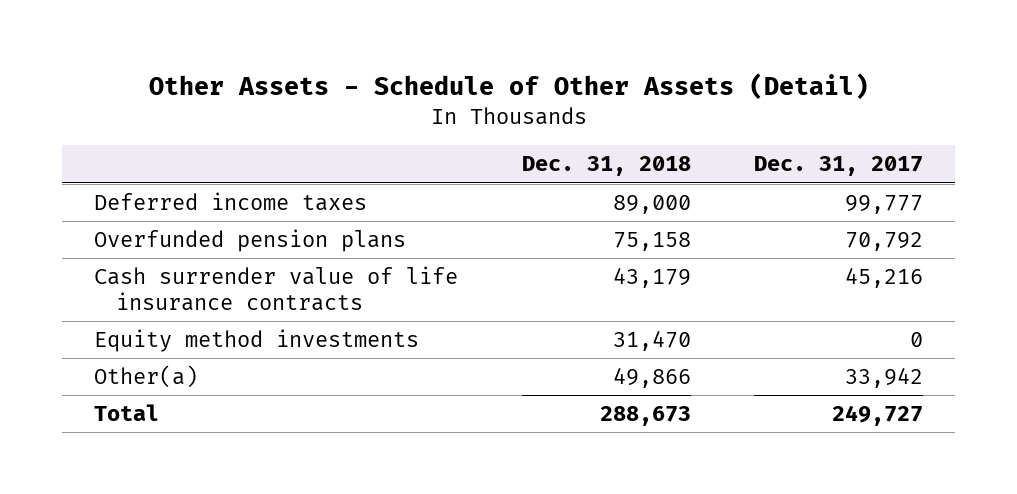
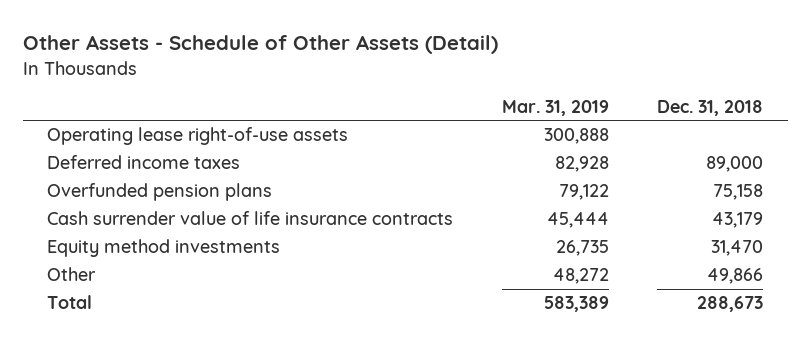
[754,156,924,177] Dec. 31, 2017 -> none
none -> [501,99,609,116] Mar. 31, 2019
none -> [46,127,348,146] Operating lease right-of-use assets
[94,365,199,389] Other(a) -> [46,267,96,282] Other

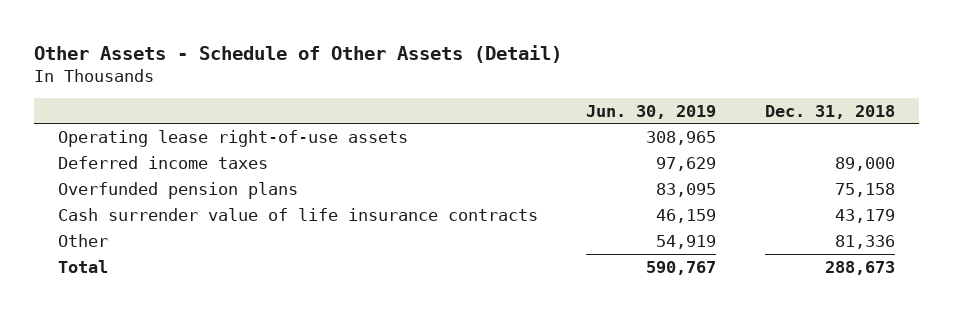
[501,99,609,116] Mar. 31, 2019 -> none
none -> [586,104,717,119] Jun. 30, 2019
[46,239,280,258] Equity method investments -> none
[707,268,764,285] 49,866 -> [834,234,895,249] 81,336

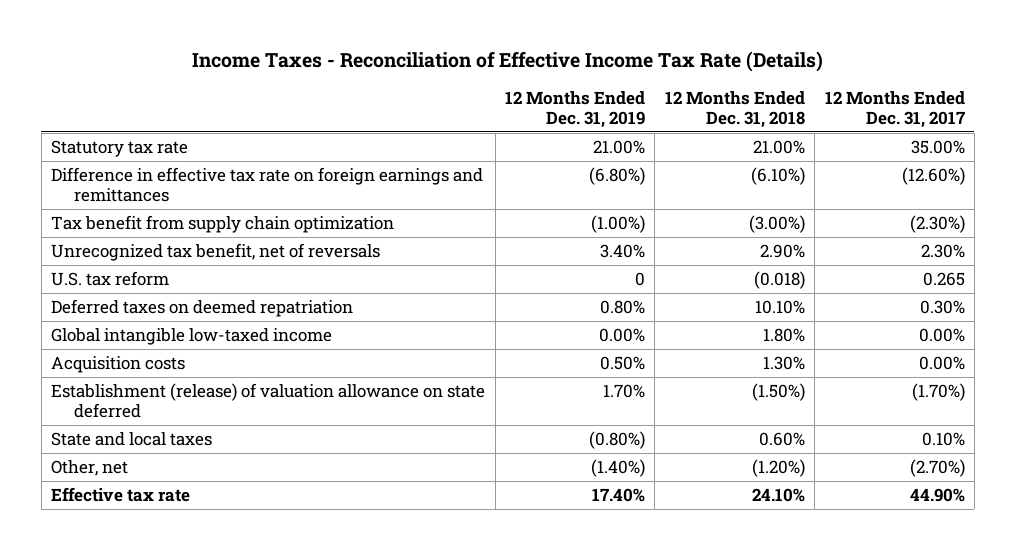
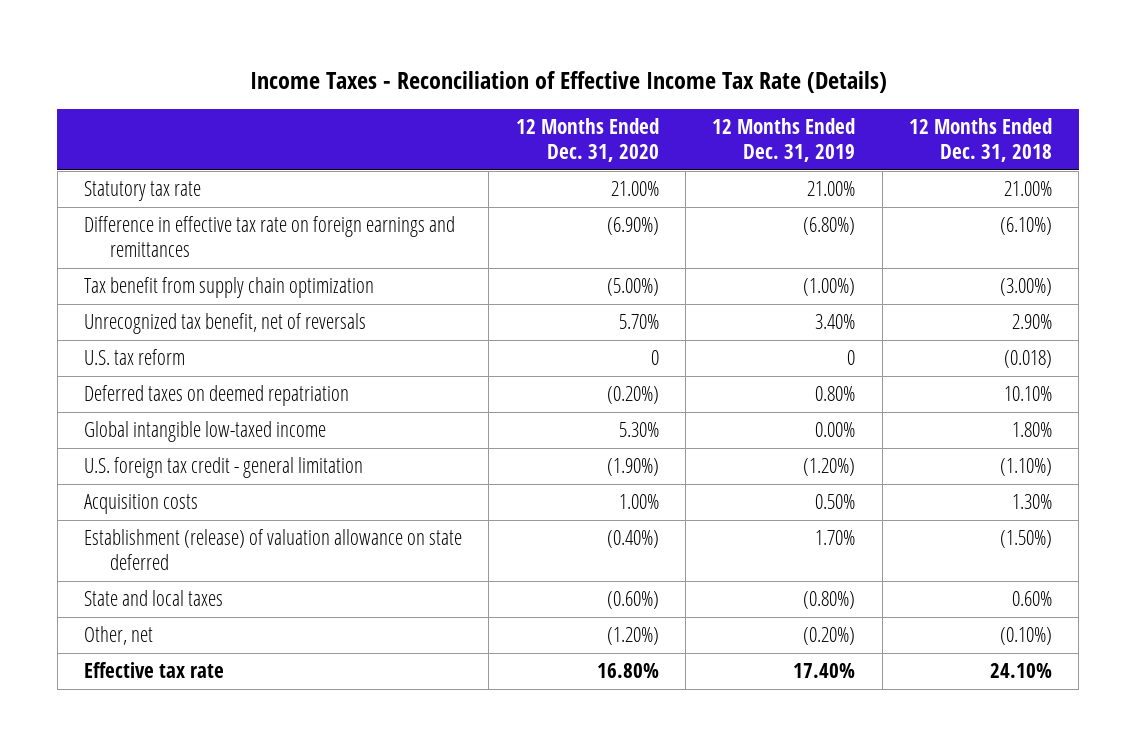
[824,91,965,129] 12 Months Ended Dec. 31, 2017 -> none
none -> [515,118,659,163] 12 Months Ended Dec. 31, 2020
none -> [84,457,364,479] U.S. foreign tax credit - general limitation
[590,458,645,477] (1.40%) -> [803,627,856,646] (0.20%)
[751,458,805,477] (1.20%) -> [999,627,1052,646] (0.10%)

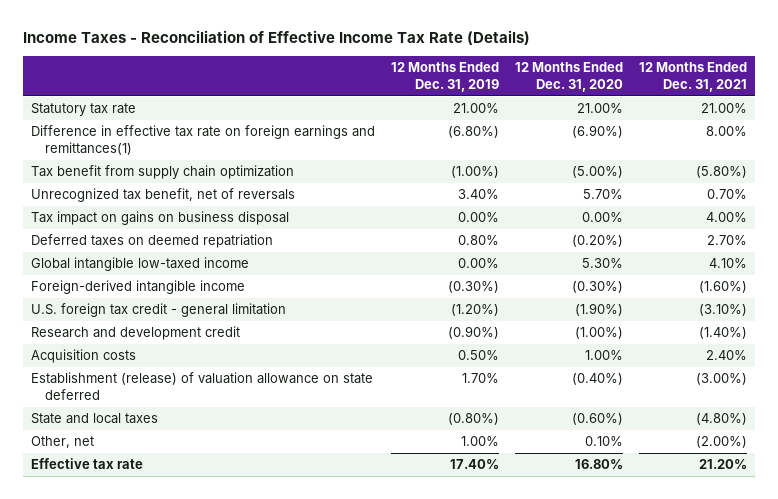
[908,118,1052,163] 12 Months Ended Dec. 31, 2018 -> none
none -> [639,61,748,92] 12 Months Ended Dec. 31, 2021
[84,216,456,257] Difference in effective tax rate on foreign earnings and remittances -> [30,125,375,155] Difference in effective tax rate on foreign earnings and remittances(1)
[84,349,186,366] U.S. tax reform -> none
none -> [30,211,289,226] Tax impact on gains on business disposal
none -> [30,280,245,295] Foreign-derived intangible income
none -> [30,326,240,341] Research and development credit
[606,627,659,646] (1.20%) -> [585,436,624,447] 0.10%
[803,627,856,646] (0.20%) -> [461,436,500,447] 1.00%

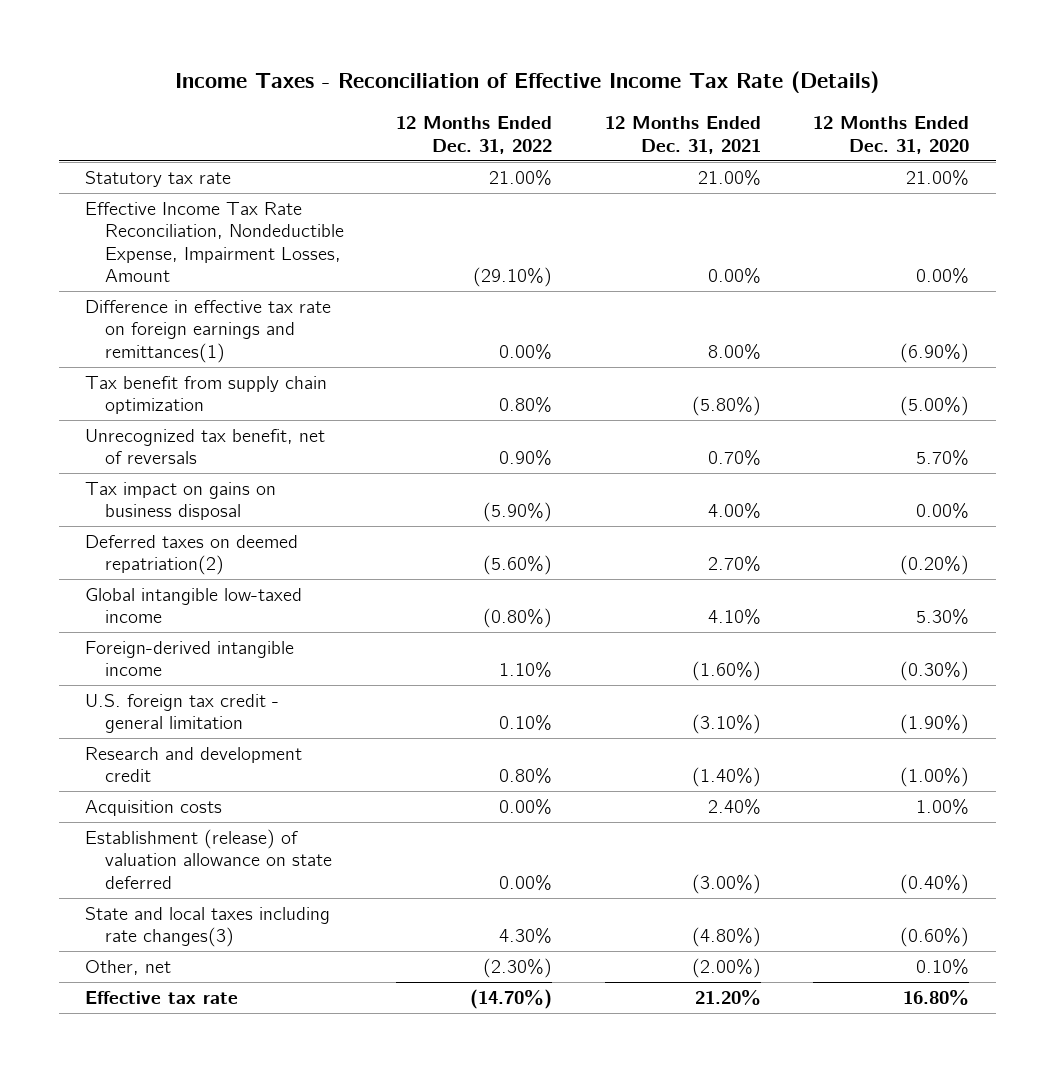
[391,61,500,92] 12 Months Ended Dec. 31, 2019 -> none
none -> [396,116,553,154] 12 Months Ended Dec. 31, 2022
none -> [84,202,344,282] Effective Income Tax Rate Reconciliation, Nondeductible Expense, Impairment Losses, Amount
[30,234,273,249] Deferred taxes on deemed repatriation -> [84,535,298,576] Deferred taxes on deemed repatriation(2)
[30,413,158,425] State and local taxes -> [84,907,330,948] State and local taxes including rate changes(3)

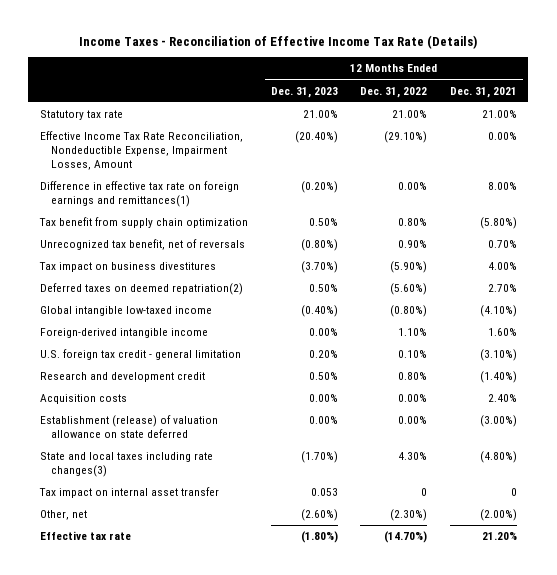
[813,116,970,154] 12 Months Ended Dec. 31, 2020 -> none
none -> [270,86,338,98] Dec. 31, 2023
[84,482,276,521] Tax impact on gains on business disposal -> [38,262,216,273] Tax impact on business divestitures
[707,609,761,626] 4.10% -> [479,305,517,318] (4.10%)
[691,661,761,682] (1.60%) -> [487,328,517,337] 1.60%
none -> [38,487,219,499] Tax impact on internal asset transfer

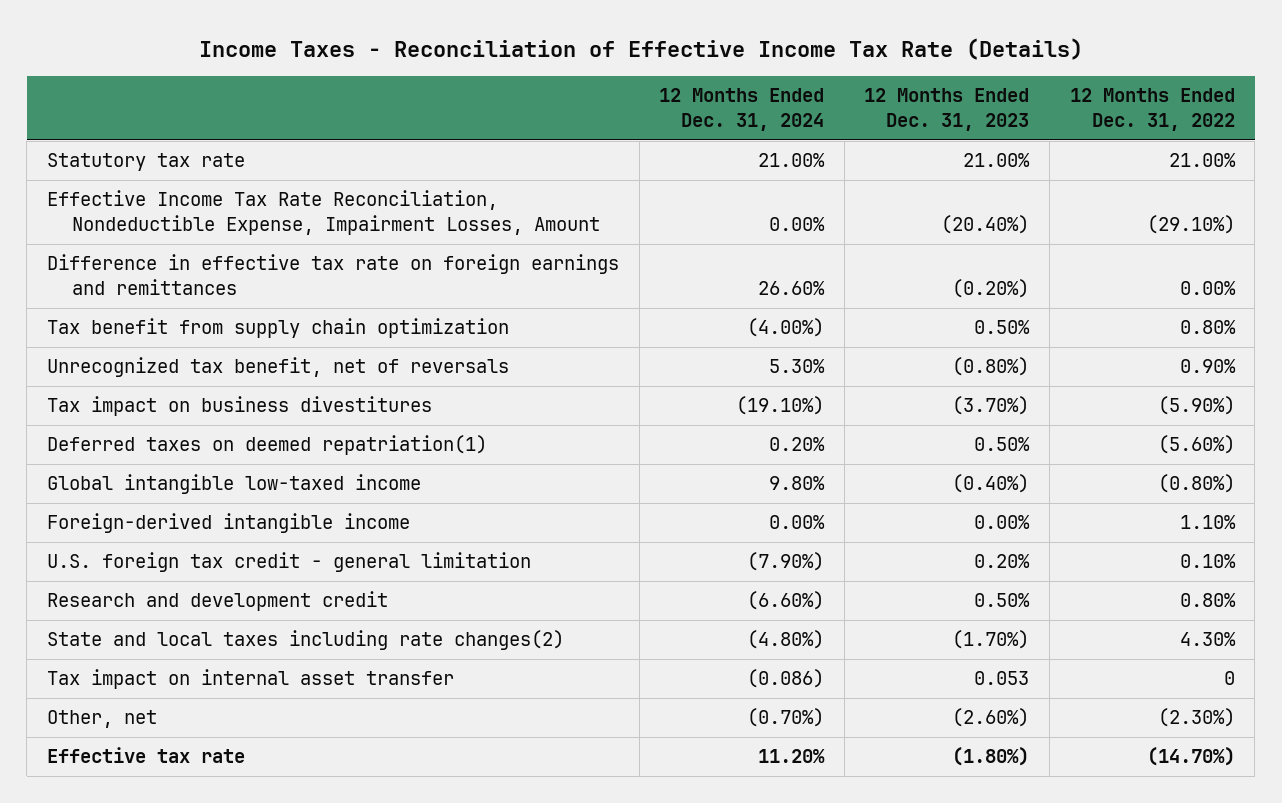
[449,86,517,98] Dec. 31, 2021 -> none
none -> [659,88,825,132] 12 Months Ended Dec. 31, 2024
[39,181,239,208] Difference in effective tax rate on foreign earnings and remittances(1) -> [47,254,620,296] Difference in effective tax rate on foreign earnings and remittances
[39,283,243,296] Deferred taxes on deemed repatriation(2) -> [47,435,488,456] Deferred taxes on deemed repatriation(1)
[39,394,127,405] Acquisition costs -> none
[39,415,218,439] Establishment (release) of valuation allowance on state deferred -> none
[39,452,213,478] State and local taxes including rate changes(3) -> [47,630,565,651] State and local taxes including rate changes(2)

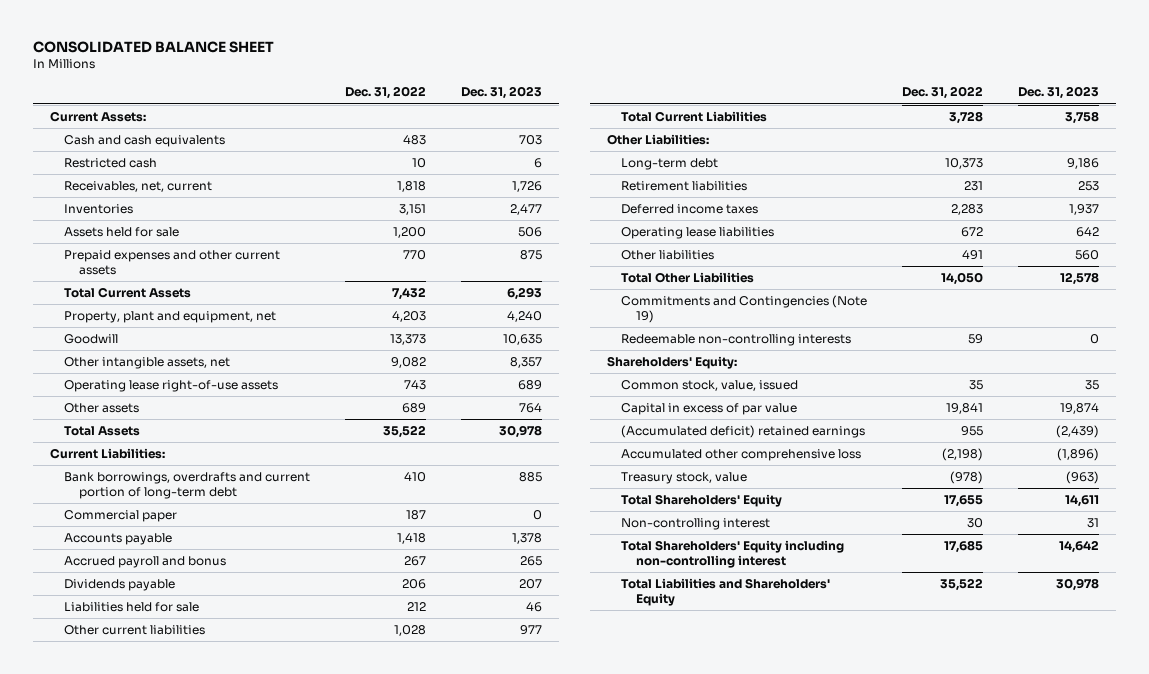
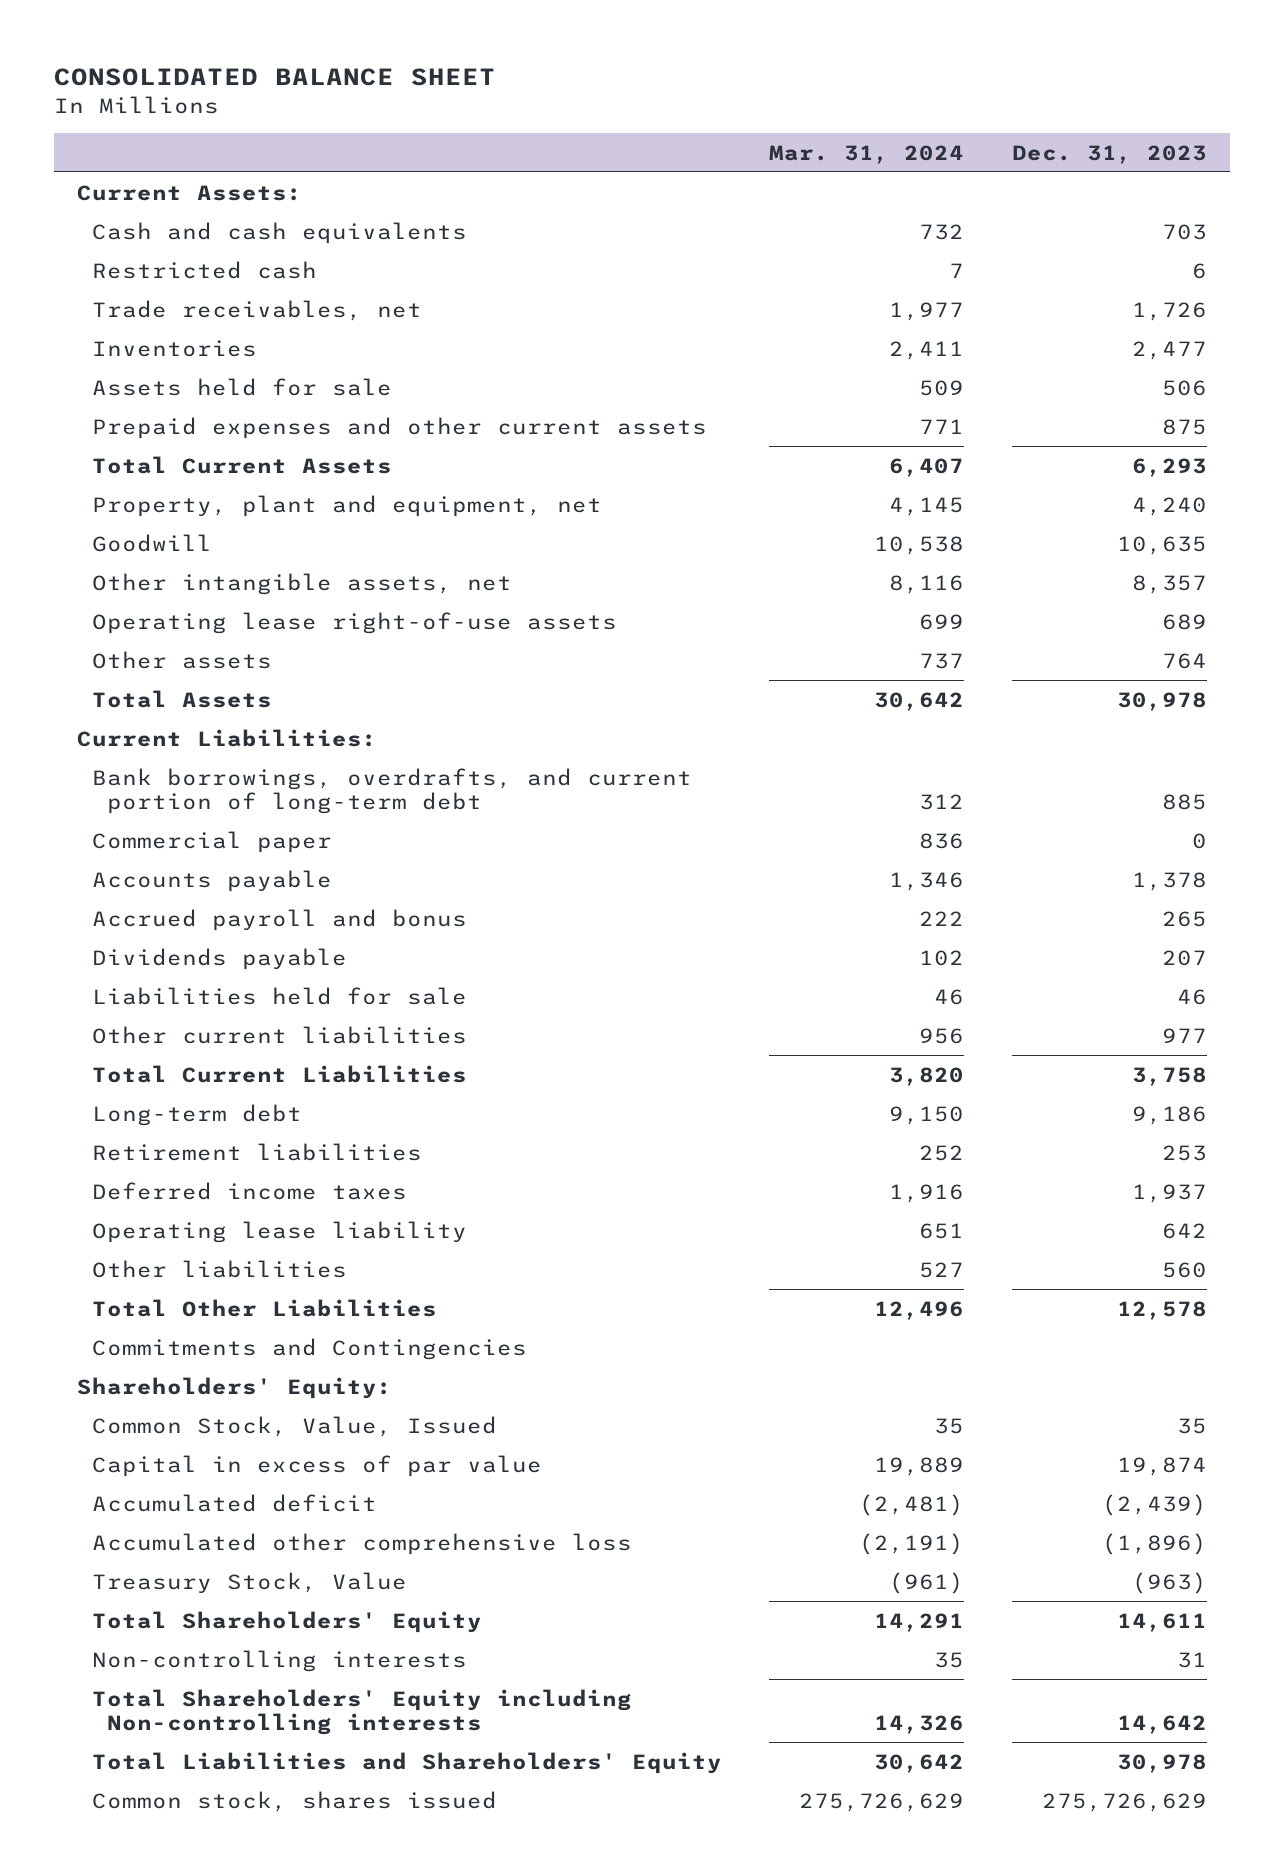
[345,86,427,100] Dec. 31, 2022 -> none
none -> [769,144,965,164] Mar. 31, 2024
[64,181,213,193] Receivables, net, current -> [92,299,423,321] Trade receivables, net
[64,472,311,499] Bank borrowings, overdrafts and current portion of long-term debt -> [92,767,693,814] Bank borrowings, overdrafts, and current portion of long-term debt
[607,134,710,146] Other Liabilities: -> none
[621,227,775,240] Operating lease liabilities -> [92,1220,468,1243] Operating lease liability
[621,334,852,347] Redeemable non-controlling interests -> none
[621,295,868,323] Commitments and Contingencies (Note 19) -> [92,1337,528,1360] Commitments and Contingencies
[621,380,799,392] Common stock, value, issued -> [92,1415,498,1437] Common Stock, Value, Issued
[621,425,866,439] (Accumulated deficit) retained earnings -> [92,1493,378,1512] Accumulated deficit
[621,472,748,485] Treasury stock, value -> [92,1571,408,1594] Treasury Stock, Value
[621,518,771,531] Non-controlling interest -> [92,1649,468,1672] Non-controlling interests
[621,540,845,568] Total Shareholders' Equity including non-controlling interest -> [92,1688,633,1735] Total Shareholders' Equity including Non-controlling interests
none -> [92,1790,498,1812] Common stock, shares issued

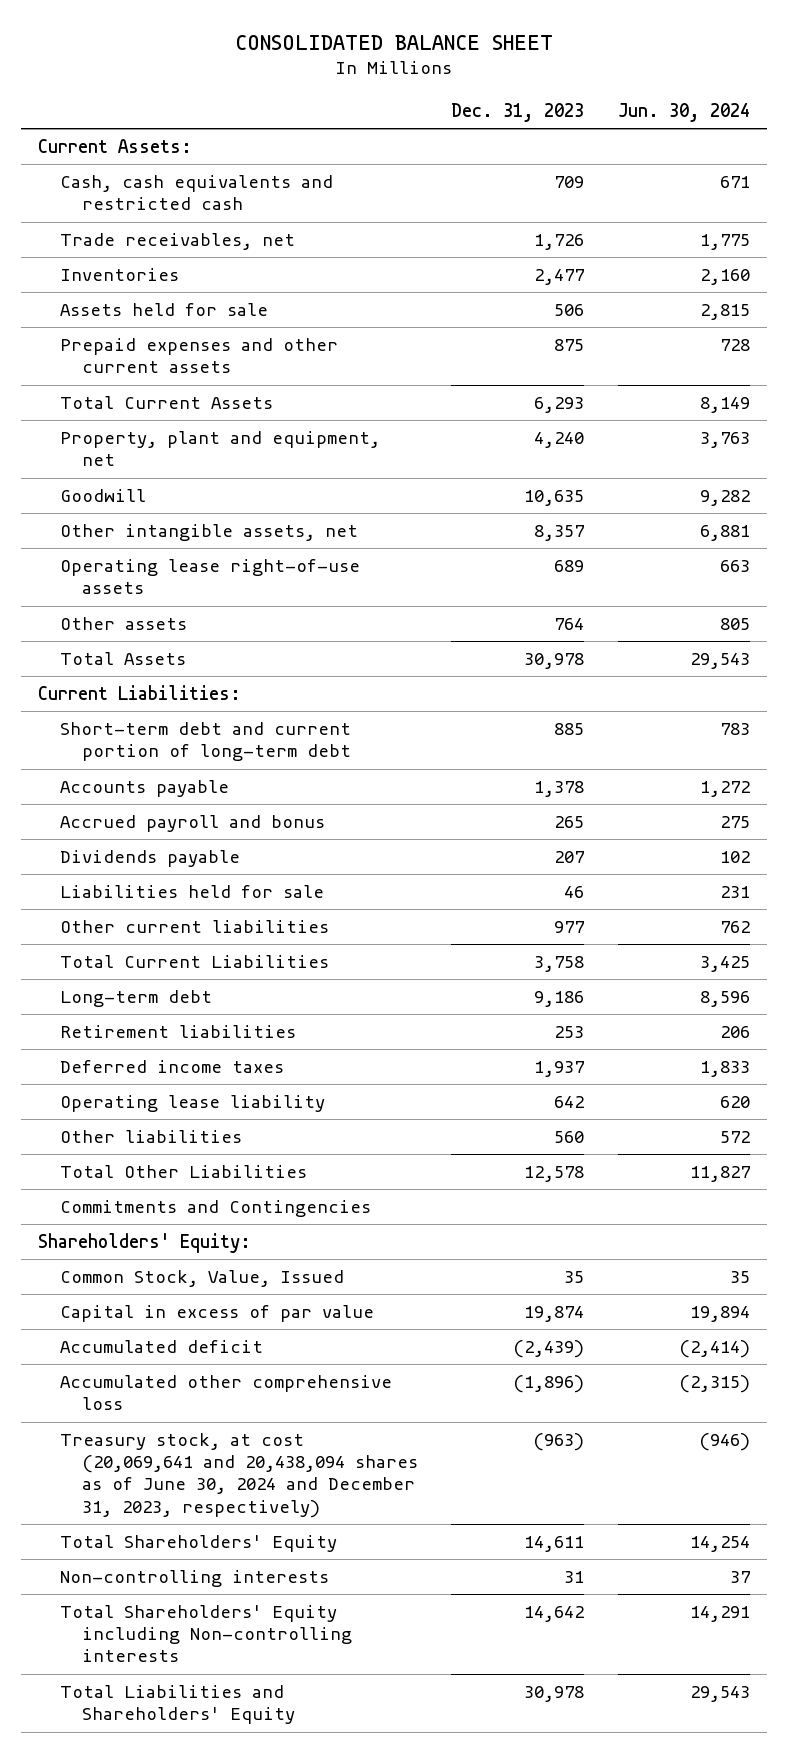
[769,144,965,164] Mar. 31, 2024 -> none
none -> [617,102,750,122] Jun. 30, 2024
[92,260,318,279] Restricted cash -> none
[92,221,468,244] Cash and cash equivalents -> [60,174,334,211] Cash, cash equivalents and restricted cash
[1161,223,1207,240] 703 -> [554,175,585,188] 709
[92,830,333,853] Commercial paper -> none
[92,767,693,814] Bank borrowings, overdrafts, and current portion of long-term debt -> [60,721,352,762] Short-term debt and current portion of long-term debt
[92,1571,408,1594] Treasury Stock, Value -> [60,1432,419,1518] Treasury stock, at cost (20,069,641 and 20,438,094 shares as of June 30, 2024 and December 31, 2023, respectively)
[92,1790,498,1812] Common stock, shares issued -> none

